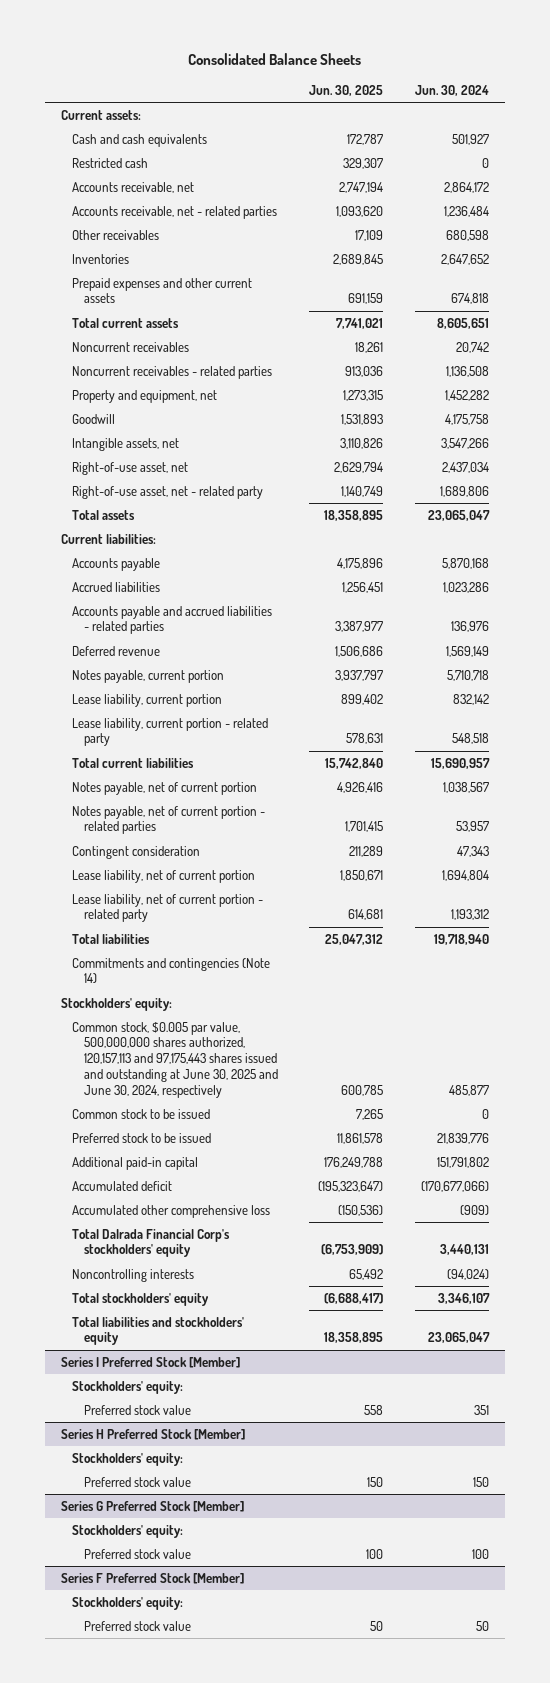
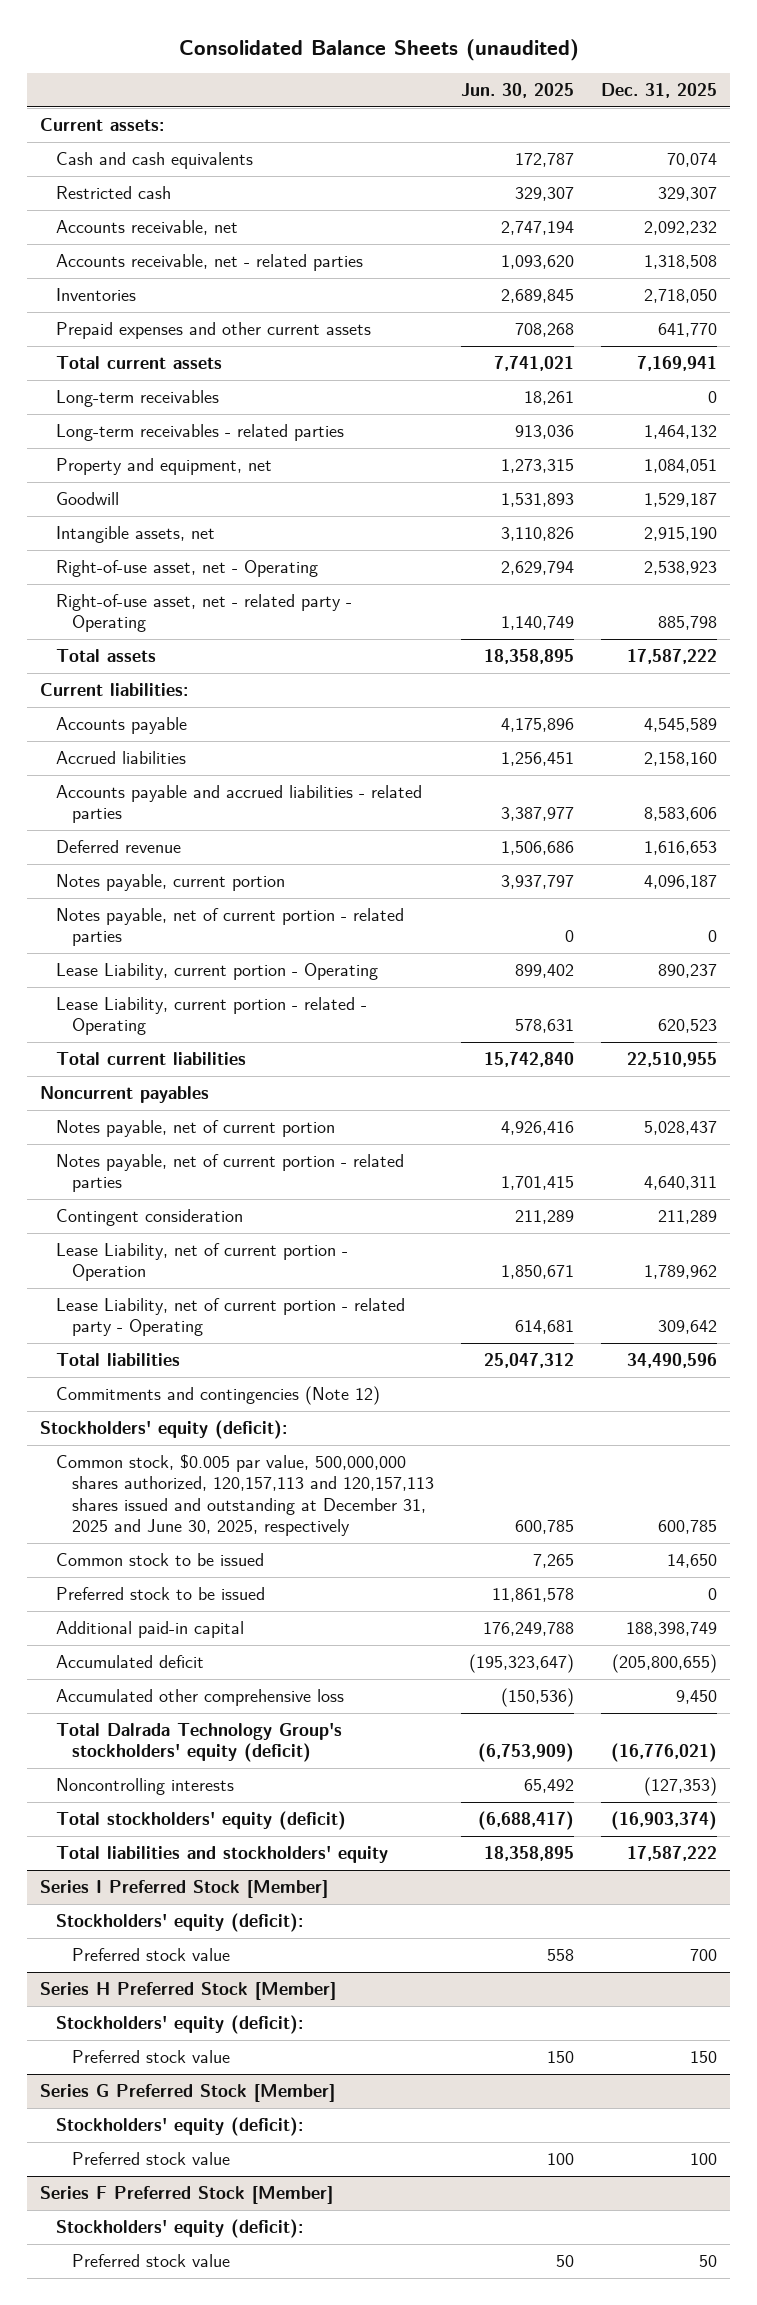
[187,53,361,66] Consolidated Balance Sheets -> [178,38,579,61] Consolidated Balance Sheets (unaudited)
[415,85,490,97] Jun. 30, 2024 -> none
none -> [600,82,717,98] Dec. 31, 2025
[72,229,160,240] Other receivables -> none
[348,293,384,305] 691,159 -> [514,323,574,338] 708,268
[72,341,190,352] Noncurrent receivables -> [56,390,220,408] Long-term receivables
[72,365,273,379] Noncurrent receivables - related parties -> [56,424,345,442] Long-term receivables - related parties
[72,461,189,475] Right-of-use asset, net -> [56,560,319,578] Right-of-use asset, net - Operating
[72,485,264,499] Right-of-use asset, net - related party -> [56,594,353,633] Right-of-use asset, net - related party - Operating
none -> [56,908,405,947] Notes payable, net of current portion - related parties
[72,693,223,707] Lease liability, current portion -> [56,963,379,981] Lease Liability, current portion - Operating
[72,717,269,747] Lease liability, current portion - related party -> [56,997,368,1036] Lease Liability, current portion - related - Operating
none -> [40,1086,210,1104] Noncurrent payables
[72,869,256,883] Lease liability, net of current portion -> [56,1243,349,1282] Lease Liability, net of current portion - Operation
[72,893,264,923] Lease liability, net of current portion - related party -> [56,1298,406,1337] Lease Liability, net of current portion - related party - Operating
[72,957,271,984] Commitments and contingencies (Note 14) -> [56,1386,381,1406] Commitments and contingencies (Note 12)
[60,997,172,1011] Stockholders' equity: -> [40,1420,288,1440] Stockholders' equity (deficit):
[72,1021,278,1098] Common stock, $0.005 par value, 500,000,000 shares authorized, 120,157,113 and 97,175,443 shares issued and outstanding at June 30, 2025 and June 30, 2024, respectively -> [56,1454,435,1536] Common stock, $0.005 par value, 500,000,000 shares authorized, 120,157,113 and 120,157,113 shares issued and outstanding at December 31, 2025 and June 30, 2025, respectively
[72,1228,231,1258] Total Dalrada Financial Corp's stockholders' equity -> [56,1723,343,1763] Total Dalrada Technology Group's stockholders' equity (deficit)
[72,1292,210,1306] Total stockholders' equity -> [56,1811,347,1831] Total stockholders' equity (deficit)
[72,1380,184,1394] Stockholders' equity: -> [56,1913,304,1933] Stockholders' equity (deficit):
[72,1452,184,1466] Stockholders' equity: -> [56,2015,304,2035] Stockholders' equity (deficit):
[72,1524,184,1538] Stockholders' equity: -> [56,2117,304,2137] Stockholders' equity (deficit):
[72,1596,184,1610] Stockholders' equity: -> [56,2219,304,2239] Stockholders' equity (deficit):

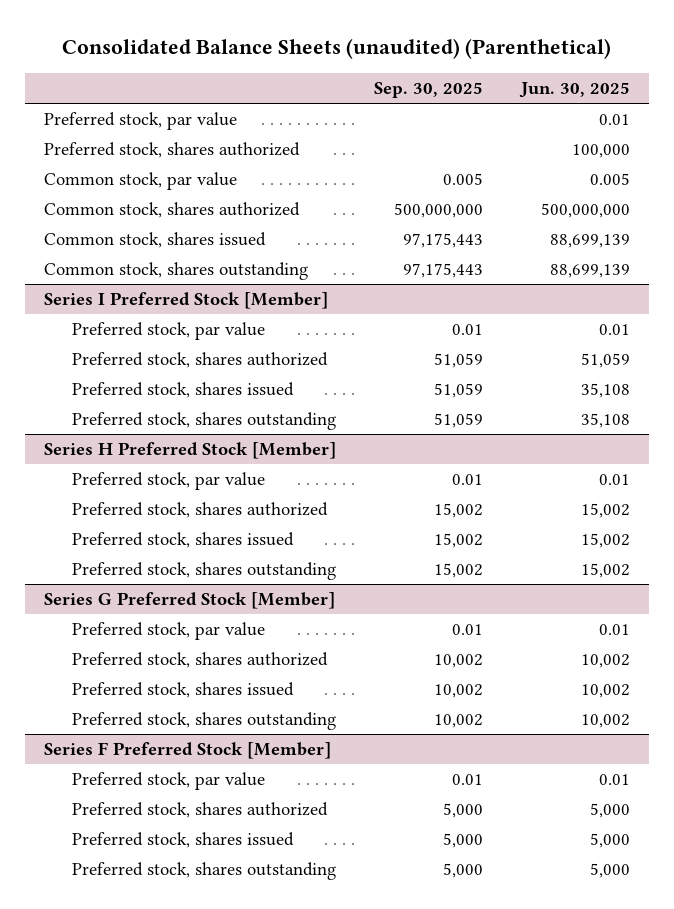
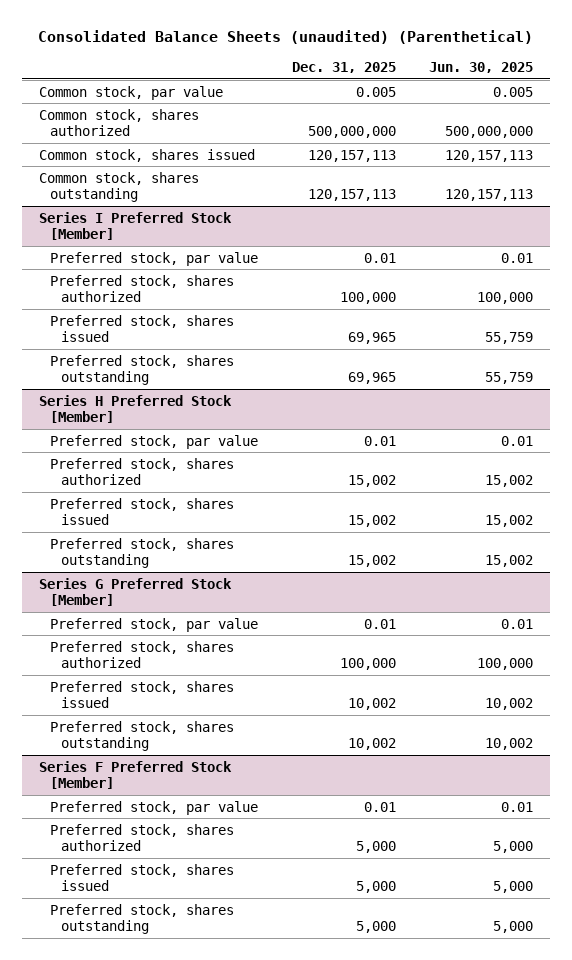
[374,82,484,99] Sep. 30, 2025 -> none
none -> [291,61,396,73] Dec. 31, 2025
[44,112,238,131] Preferred stock, par value -> none
[44,142,301,159] Preferred stock, shares authorized -> none
[550,234,631,249] 88,699,139 -> [445,149,534,162] 120,157,113
[550,264,631,279] 88,699,139 -> [445,189,534,202] 120,157,113
[581,353,631,369] 51,059 -> [477,292,534,305] 100,000
[581,383,631,399] 35,108 -> [485,332,534,345] 55,759
[581,413,631,429] 35,108 -> [485,372,534,385] 55,759
[581,654,631,669] 10,002 -> [477,658,534,671] 100,000

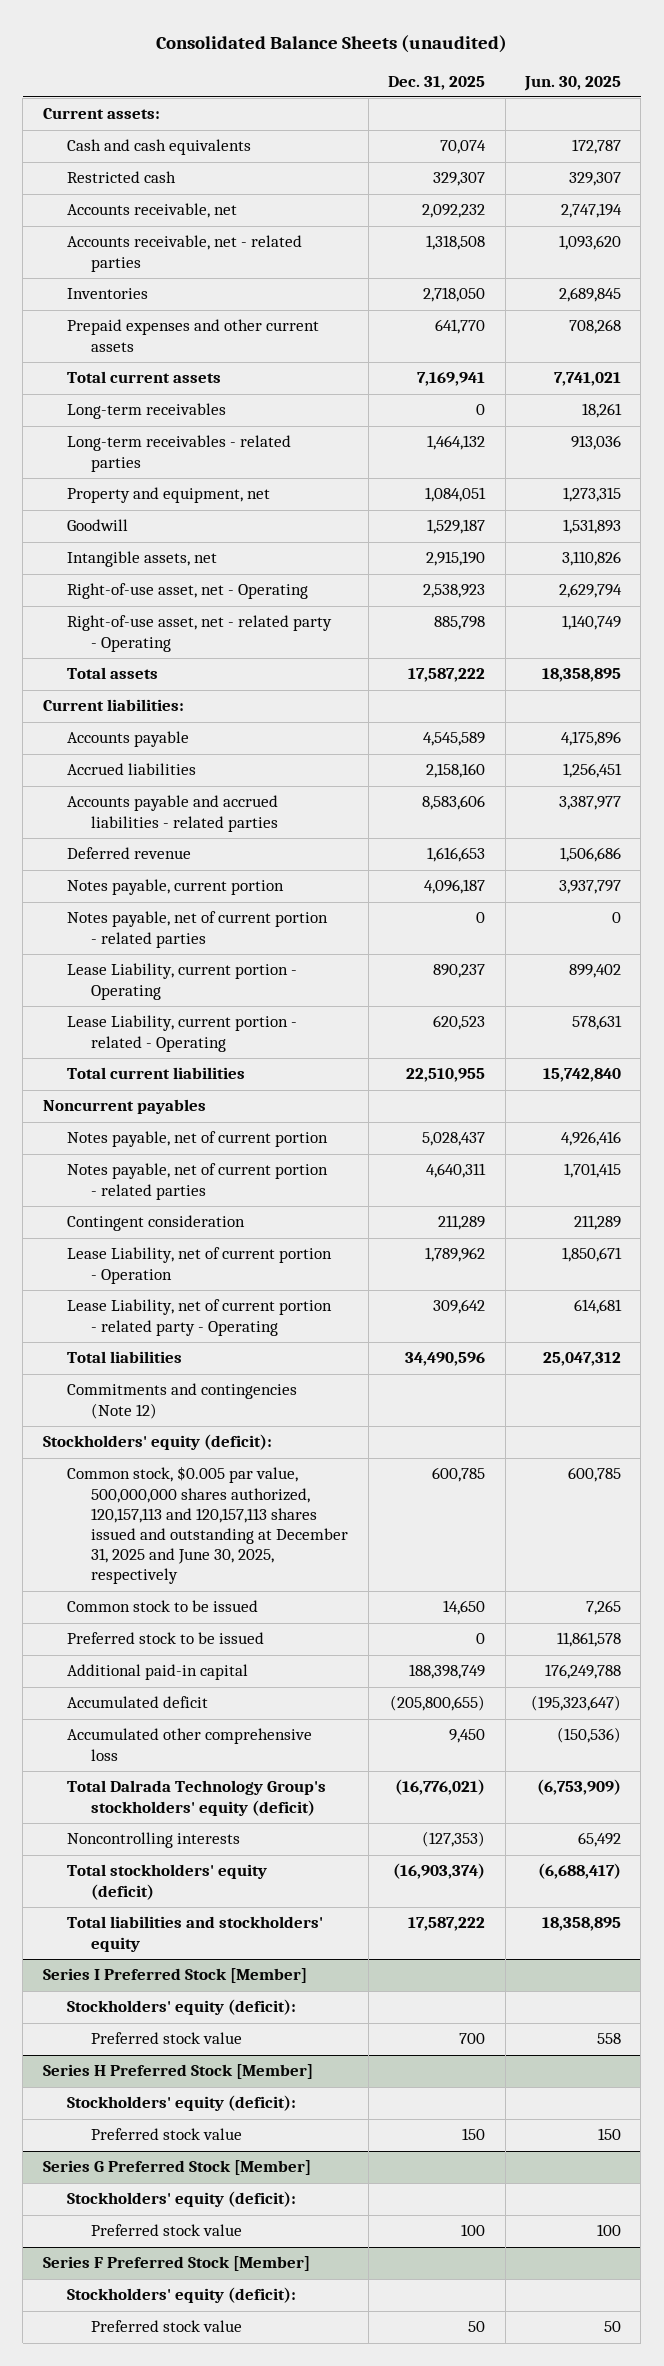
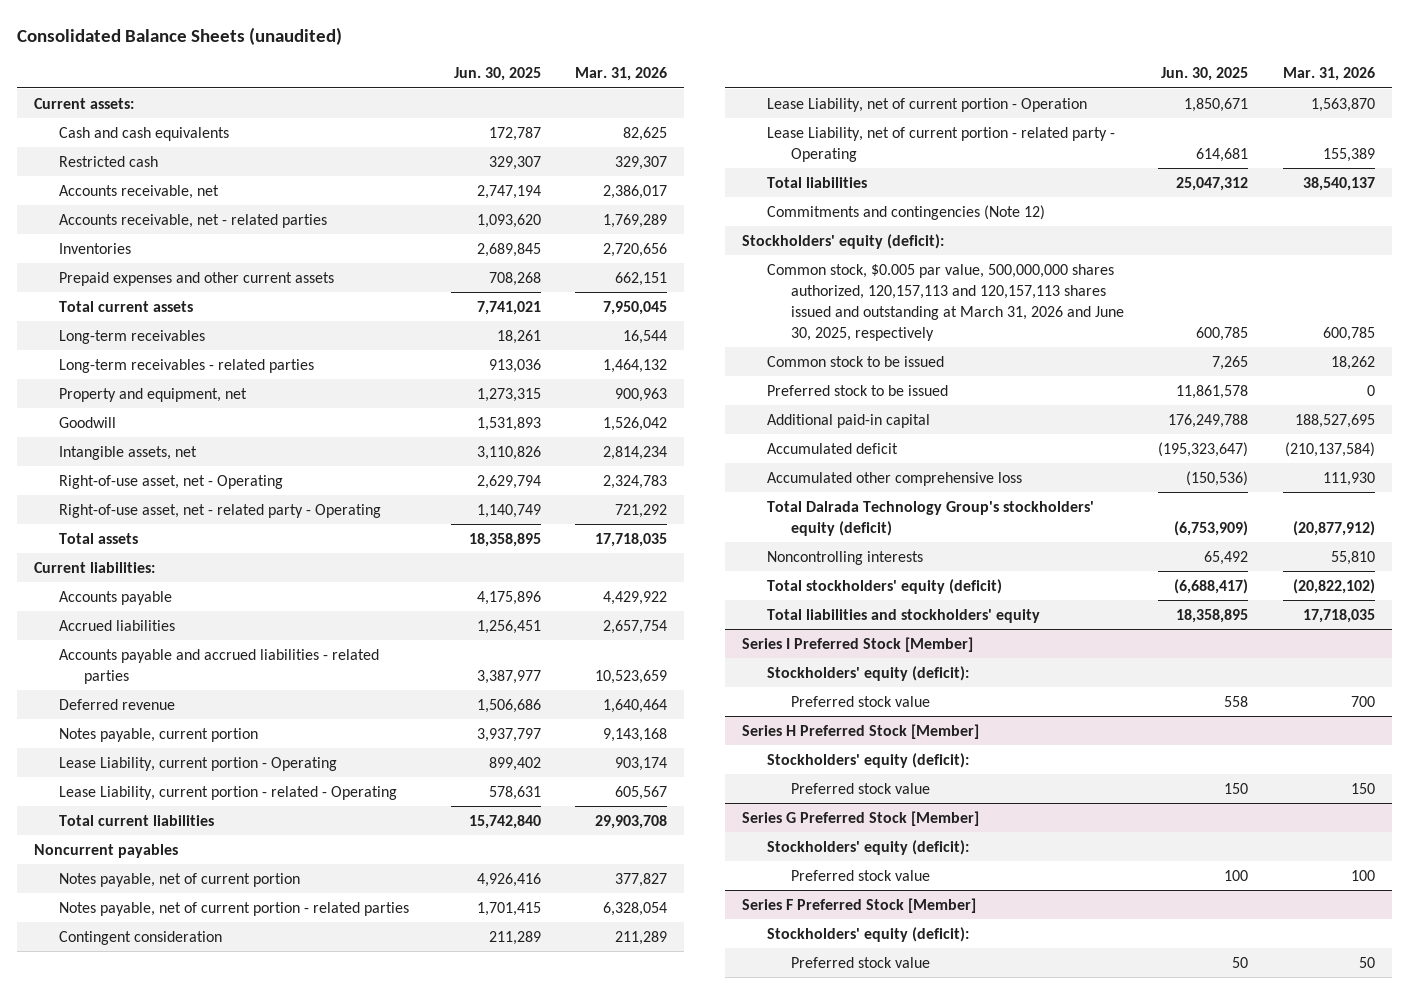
[388,75,486,90] Dec. 31, 2025 -> none
none -> [575,67,668,82] Mar. 31, 2026
[67,911,329,948] Notes payable, net of current portion - related parties -> none
[67,1466,349,1585] Common stock, $0.005 par value, 500,000,000 shares authorized, 120,157,113 and 120,157,113 shares issued and outstanding at December 31, 2025 and June 30, 2025, respectively -> [766,263,1125,341] Common stock, $0.005 par value, 500,000,000 shares authorized, 120,157,113 and 120,157,113 shares issued and outstanding at March 31, 2026 and June 30, 2025, respectively

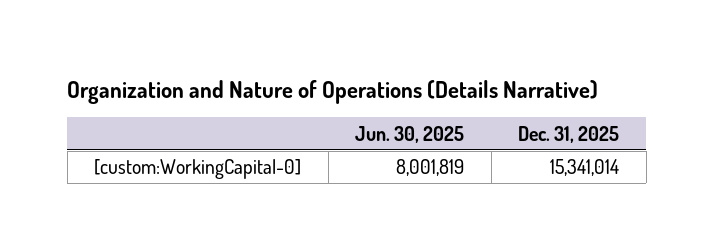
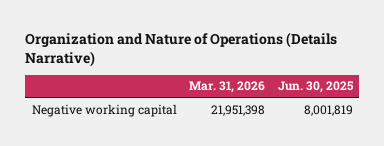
[518,125,620,143] Dec. 31, 2025 -> none
none -> [189,81,266,94] Mar. 31, 2026
[94,159,302,180] [custom:WorkingCapital-0] -> [31,103,177,117] Negative working capital

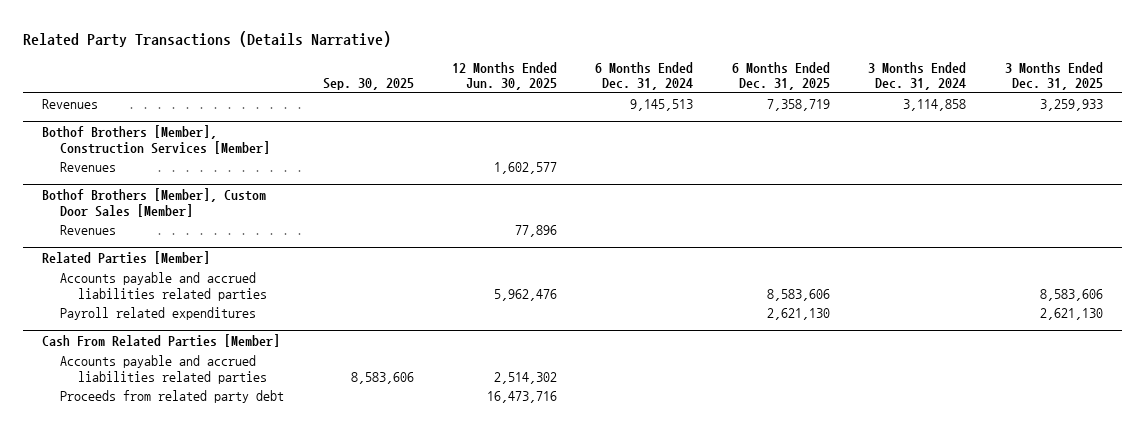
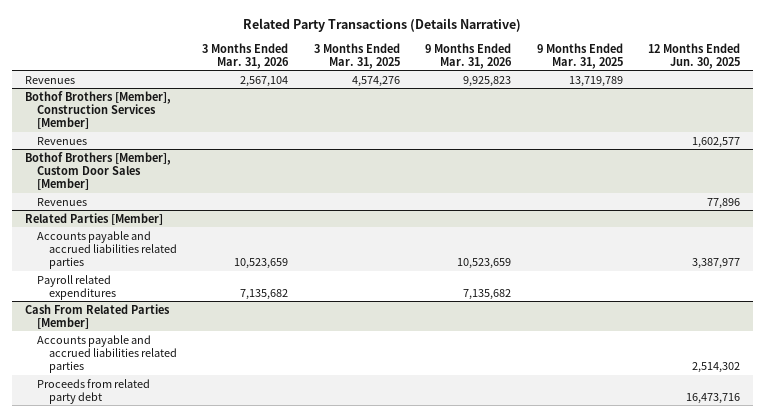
[322,78,414,91] Sep. 30, 2025 -> none
[595,61,694,91] 6 Months Ended Dec. 31, 2024 -> none
[731,61,830,91] 6 Months Ended Dec. 31, 2025 -> none
[868,61,967,91] 3 Months Ended Dec. 31, 2024 -> none
[1004,61,1103,91] 3 Months Ended Dec. 31, 2025 -> none
none -> [202,42,290,69] 3 Months Ended Mar. 31, 2026
none -> [313,42,400,69] 3 Months Ended Mar. 31, 2025
none -> [425,42,513,69] 9 Months Ended Mar. 31, 2026
none -> [536,42,623,69] 9 Months Ended Mar. 31, 2025
[493,288,557,301] 5,962,476 -> [691,257,740,269] 3,387,977

